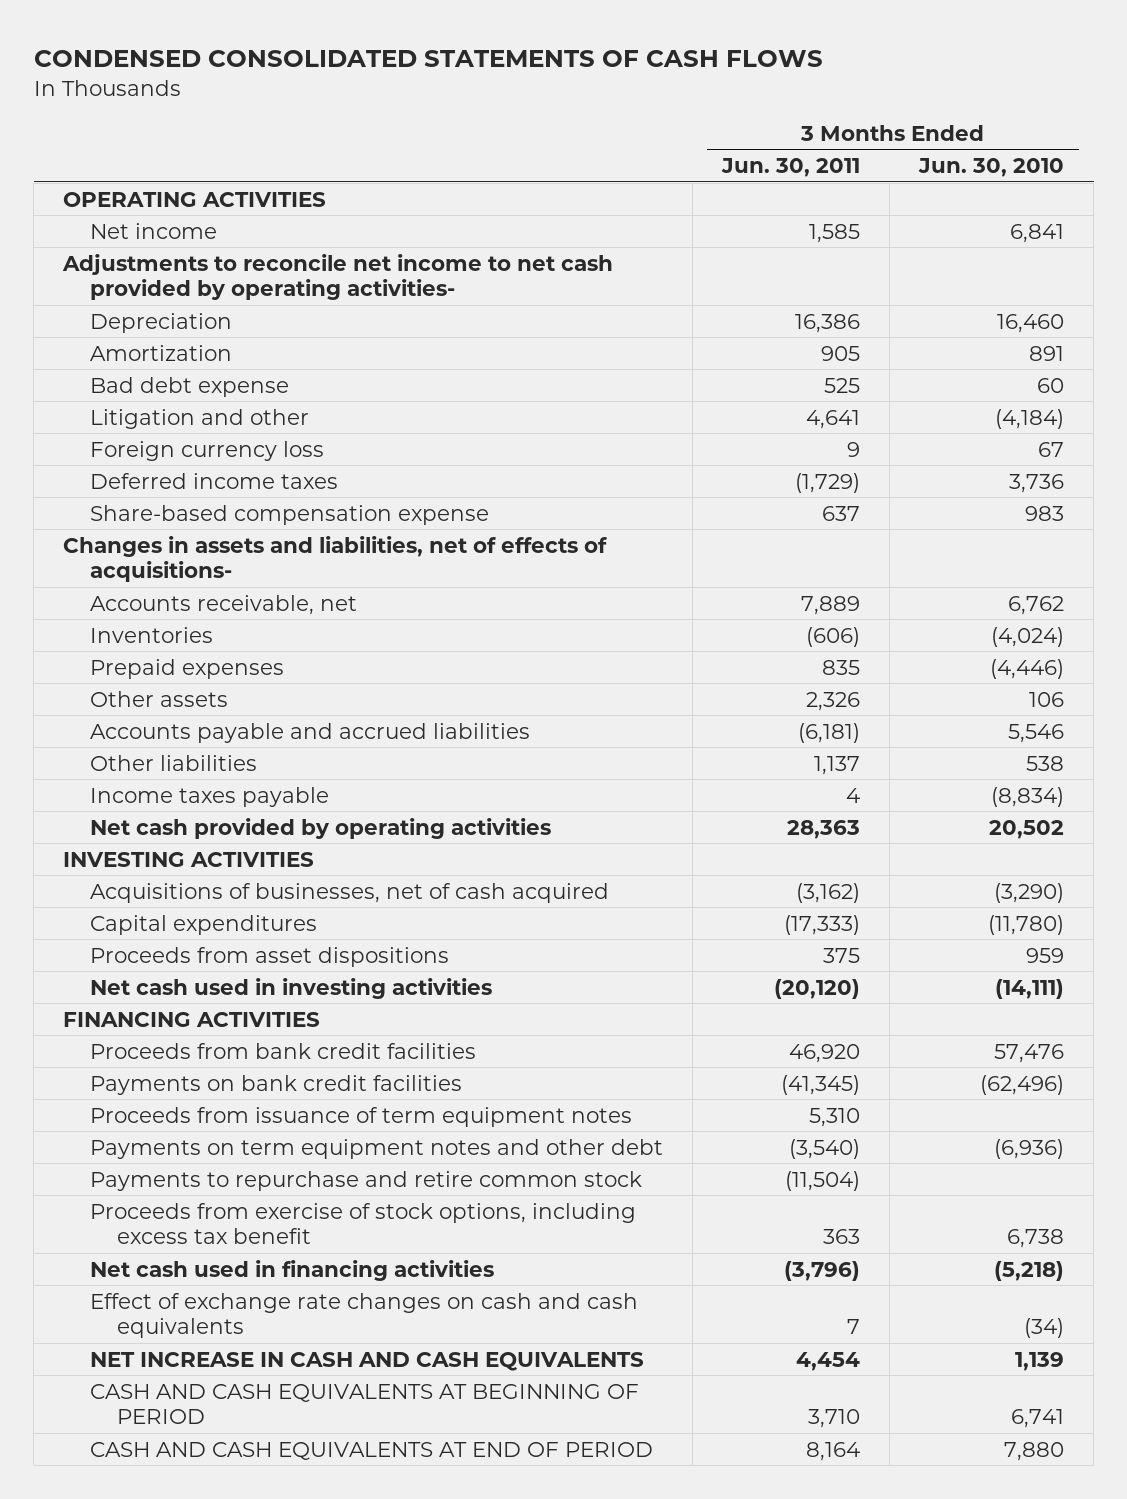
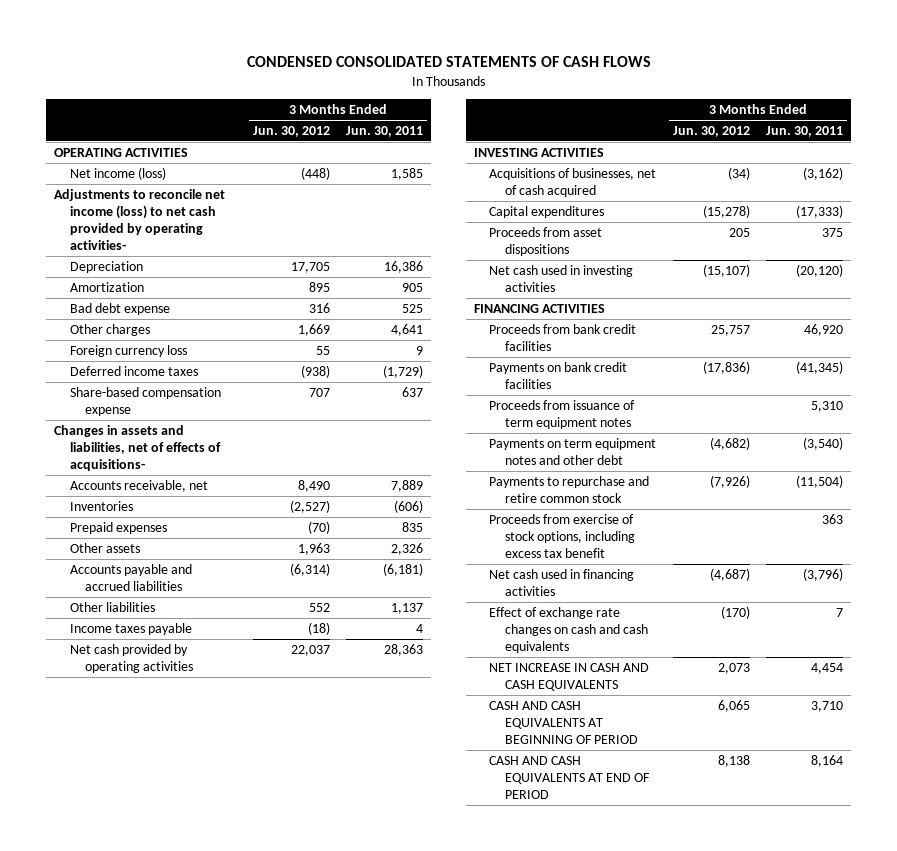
[918,157,1065,177] Jun. 30, 2010 -> none
none -> [253,126,331,138] Jun. 30, 2012
[90,222,218,239] Net income -> [69,166,166,180] Net income (loss)
[62,253,614,301] Adjustments to reconcile net income to net cash provided by operating activities- -> [54,188,226,250] Adjustments to reconcile net income (loss) to net cash provided by operating activities-
[90,408,310,429] Litigation and other -> [69,323,150,336] Other charges

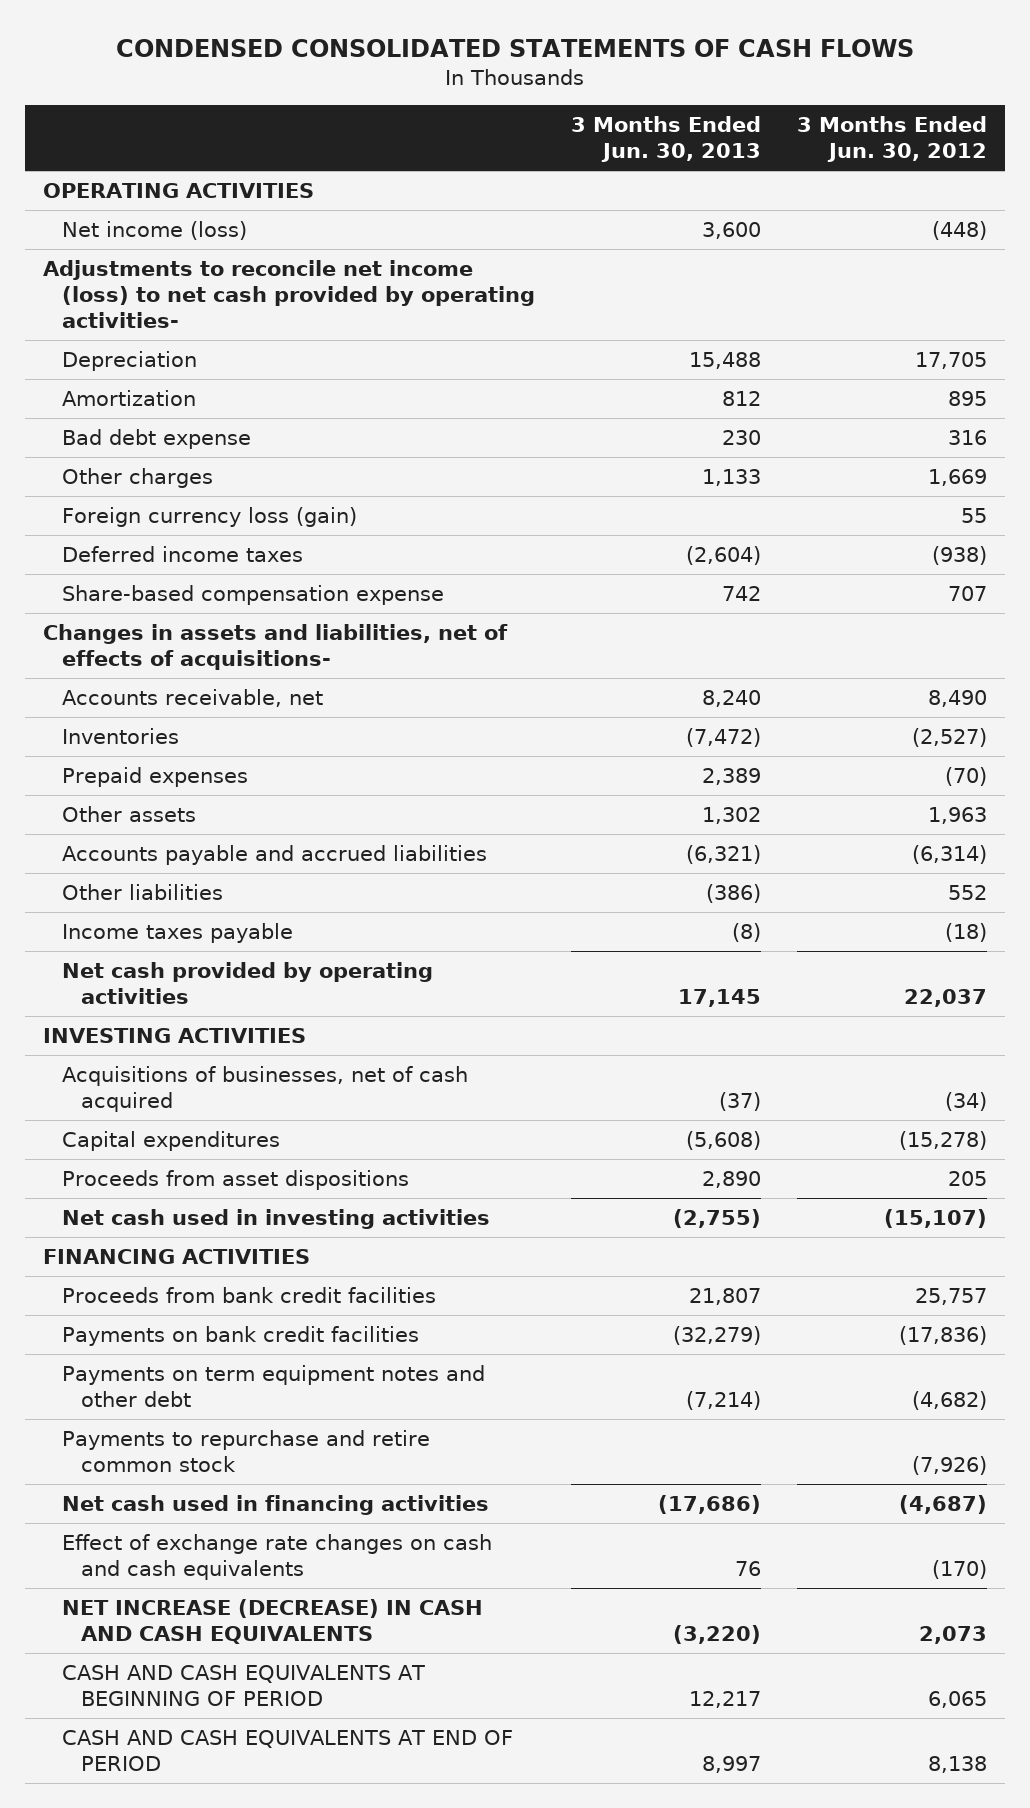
[346,126,424,138] Jun. 30, 2011 -> none
none -> [571,116,762,163] 3 Months Ended Jun. 30, 2013
[69,344,187,357] Foreign currency loss -> [62,506,358,527] Foreign currency loss (gain)
[489,399,636,429] Proceeds from issuance of term equipment notes -> none
[489,513,635,558] Proceeds from exercise of stock options, including excess tax benefit -> none
[489,662,650,691] NET INCREASE IN CASH AND CASH EQUIVALENTS -> [62,1598,484,1644] NET INCREASE (DECREASE) IN CASH AND CASH EQUIVALENTS

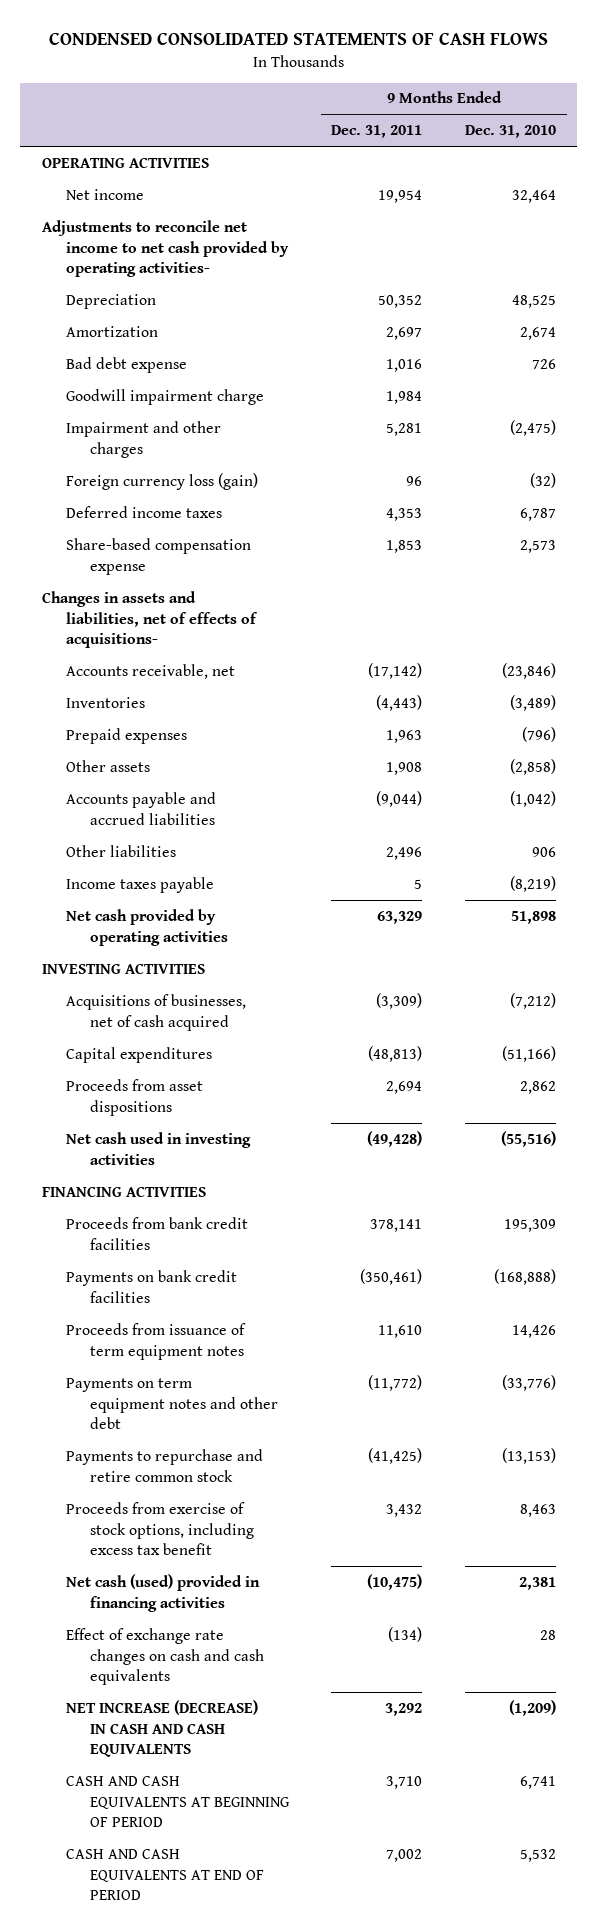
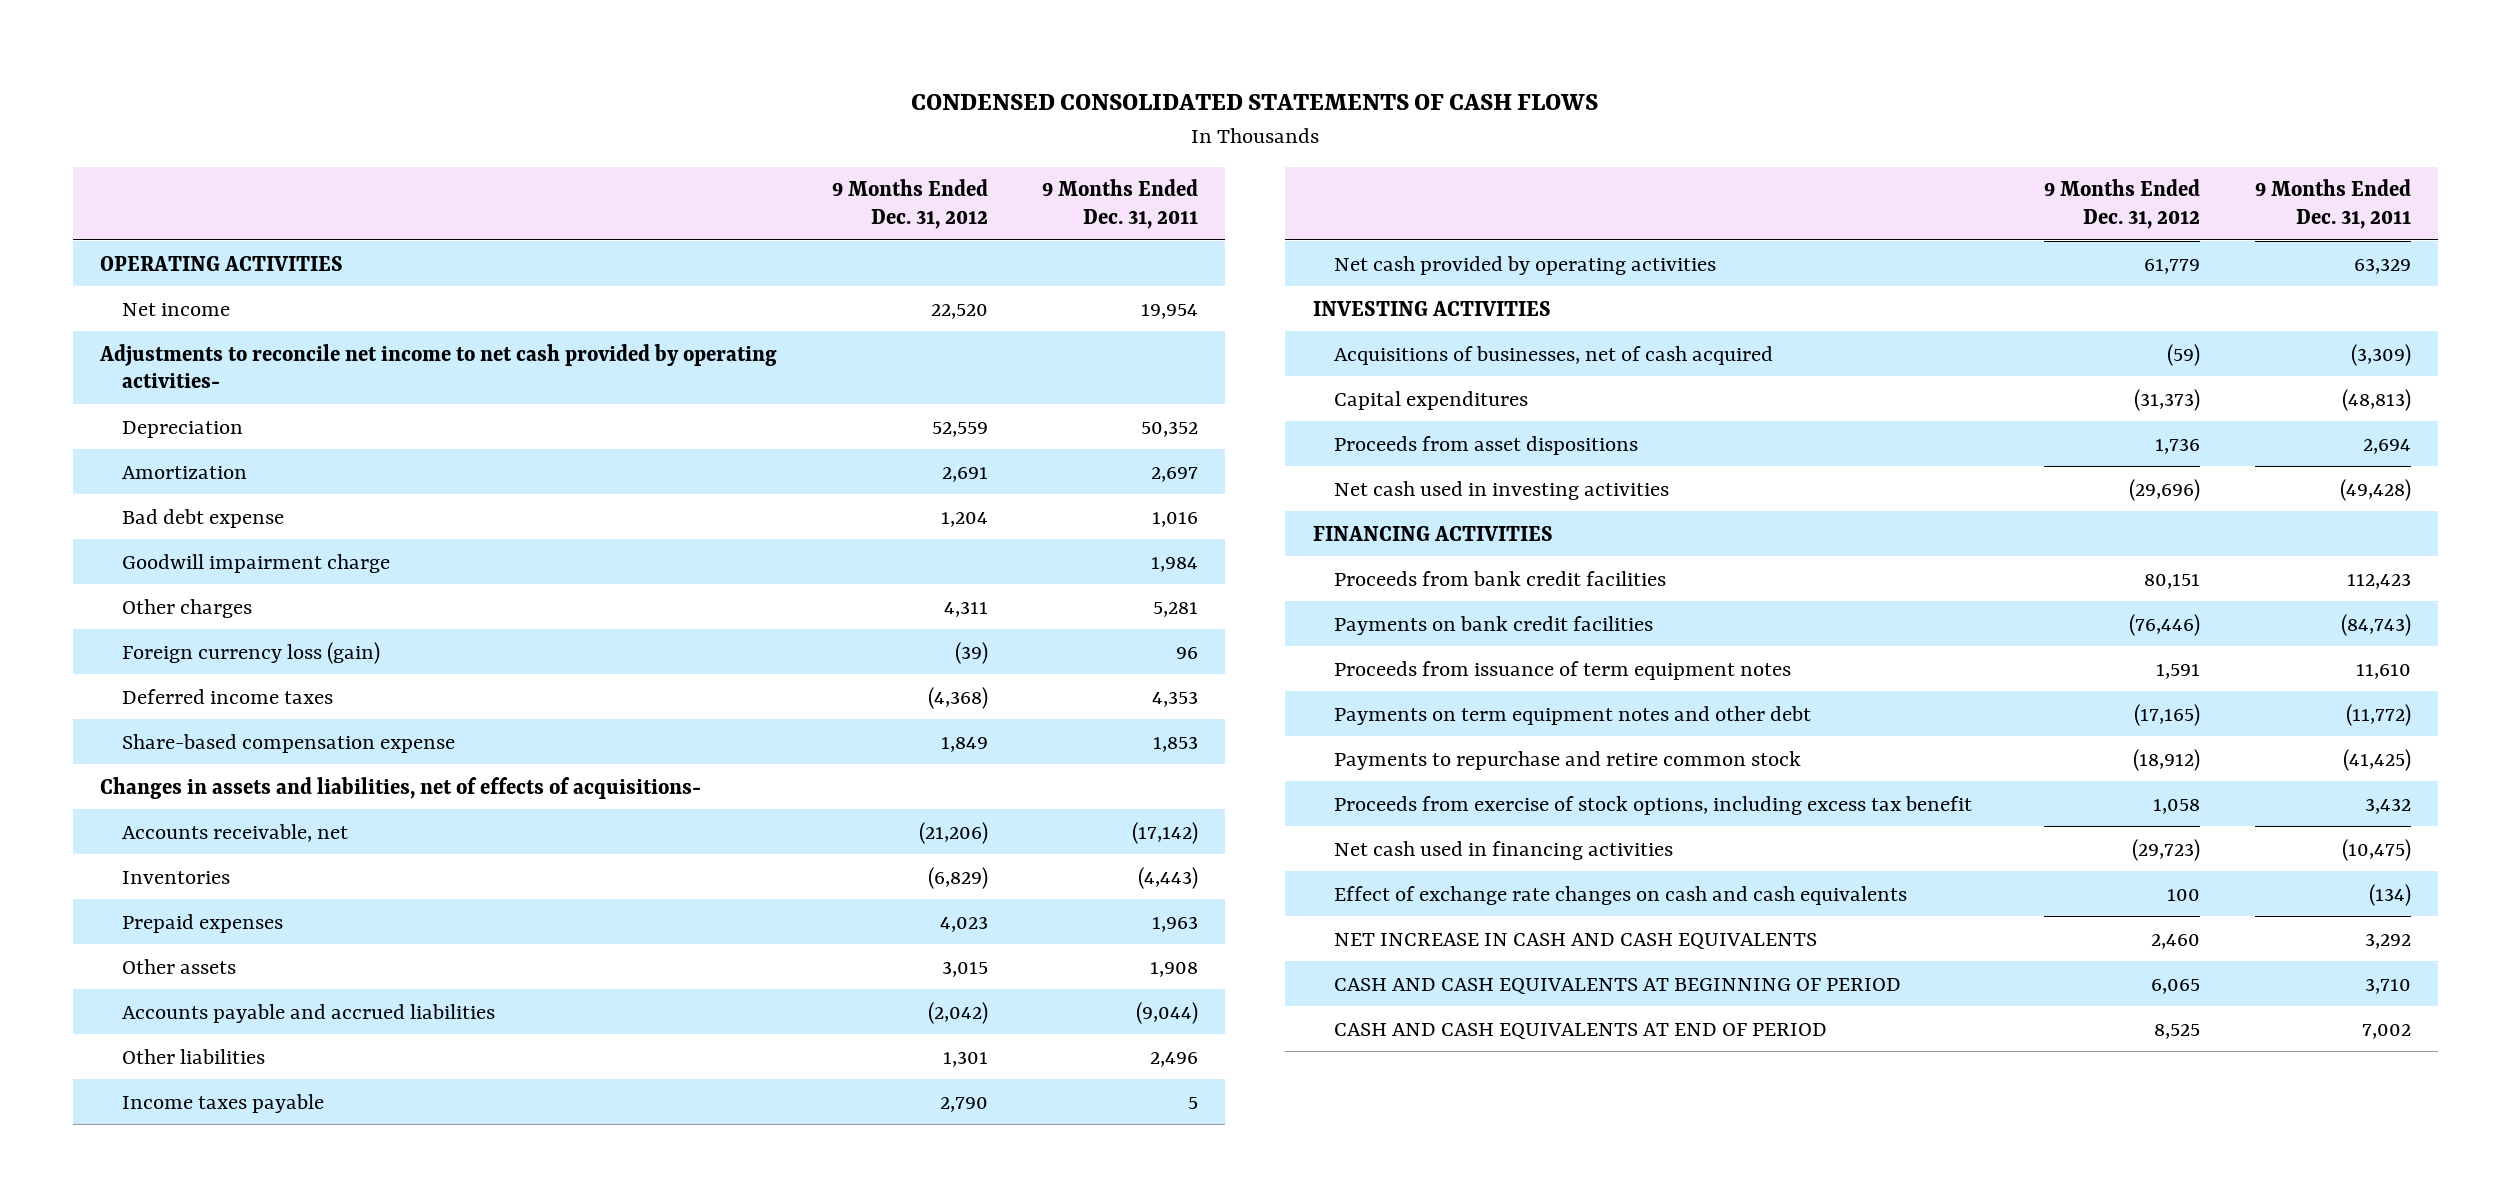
[464,125,556,139] Dec. 31, 2010 -> none
none -> [831,179,988,230] 9 Months Ended Dec. 31, 2012
[65,420,221,458] Impairment and other charges -> [121,598,252,618] Other charges
[370,1218,423,1232] 378,141 -> [2346,572,2411,589] 112,423
[360,1268,423,1285] (350,461) -> [2340,613,2411,636] (84,743)
[65,1573,260,1612] Net cash (used) provided in financing activities -> [1334,840,1674,860] Net cash used in financing activities
[65,1699,258,1758] NET INCREASE (DECREASE) IN CASH AND CASH EQUIVALENTS -> [1334,932,1818,949] NET INCREASE IN CASH AND CASH EQUIVALENTS

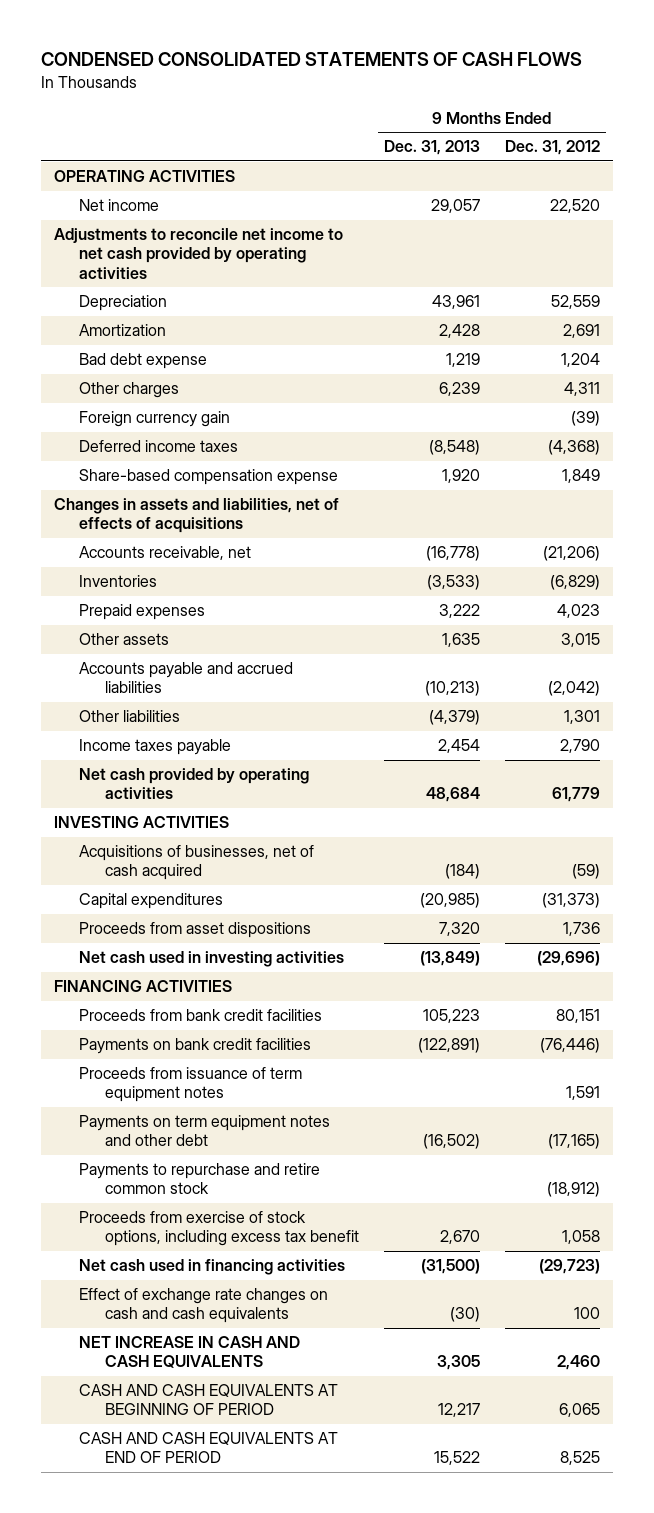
[1042,179,1199,230] 9 Months Ended Dec. 31, 2011 -> none
none -> [383,140,480,156] Dec. 31, 2013
[99,343,778,389] Adjustments to reconcile net income to net cash provided by operating activities- -> [53,228,343,279] Adjustments to reconcile net income to net cash provided by operating activities
[121,553,390,573] Goodwill impairment charge -> none
[121,641,380,664] Foreign currency loss (gain) -> [79,411,231,428] Foreign currency gain
[100,776,702,799] Changes in assets and liabilities, net of effects of acquisitions- -> [53,498,339,534] Changes in assets and liabilities, net of effects of acquisitions

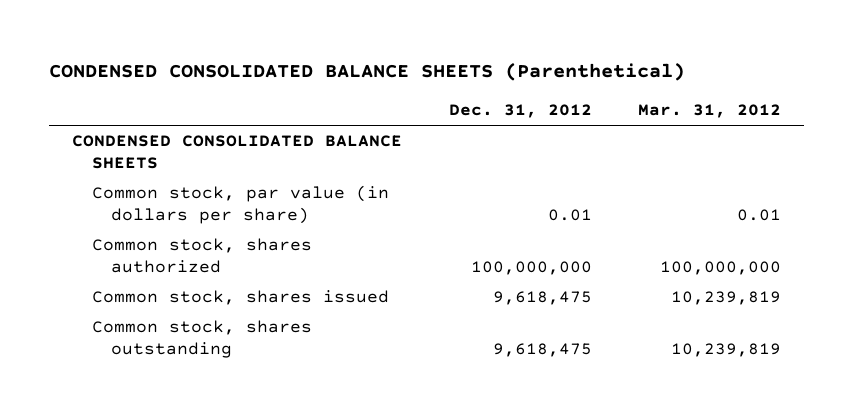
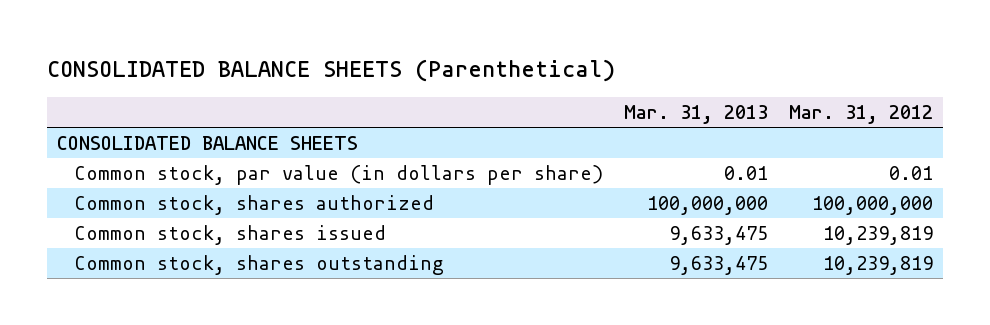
[49,63,686,82] CONDENSED CONSOLIDATED BALANCE SHEETS (Parenthetical) -> [46,59,615,83] CONSOLIDATED BALANCE SHEETS (Parenthetical)
[448,104,592,119] Dec. 31, 2012 -> none
none -> [623,105,768,125] Mar. 31, 2013
[72,135,403,170] CONDENSED CONSOLIDATED BALANCE SHEETS -> [56,135,358,150] CONSOLIDATED BALANCE SHEETS

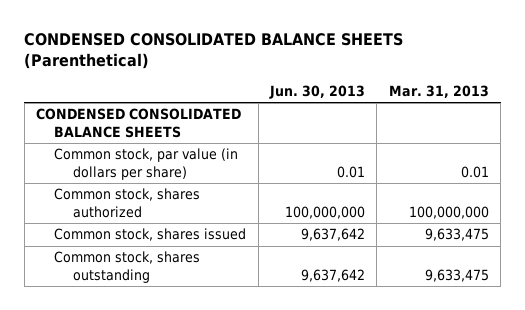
[46,59,615,83] CONSOLIDATED BALANCE SHEETS (Parenthetical) -> [24,33,404,70] CONDENSED CONSOLIDATED BALANCE SHEETS (Parenthetical)
[788,105,933,125] Mar. 31, 2012 -> none
none -> [269,84,366,99] Jun. 30, 2013
[56,135,358,150] CONSOLIDATED BALANCE SHEETS -> [36,108,242,138] CONDENSED CONSOLIDATED BALANCE SHEETS

